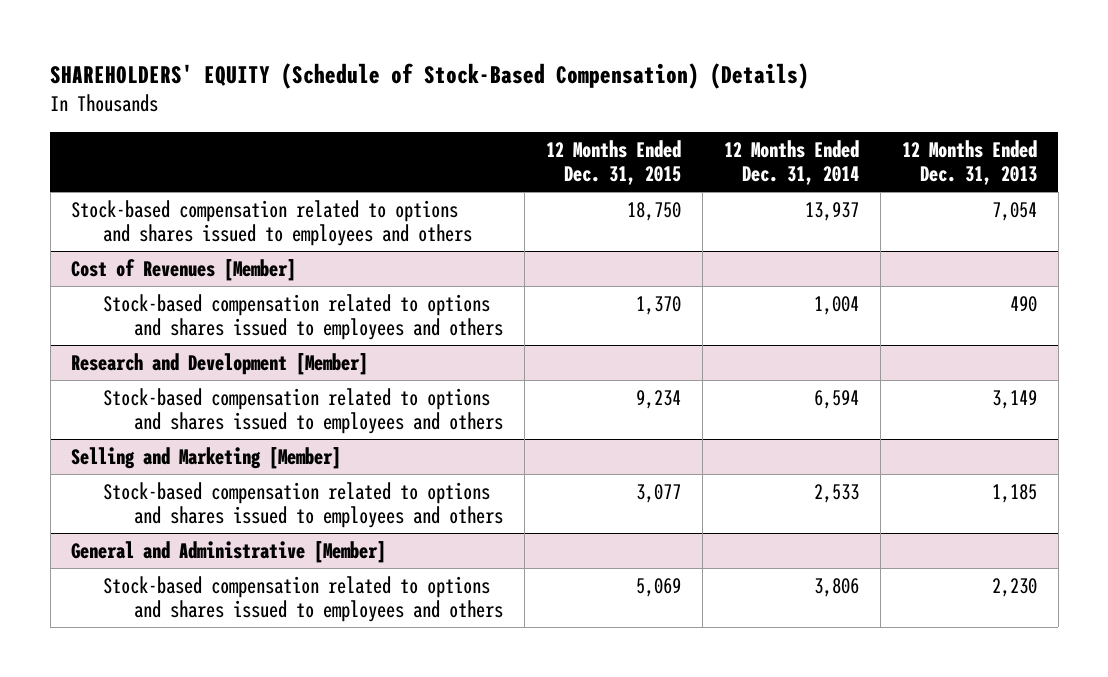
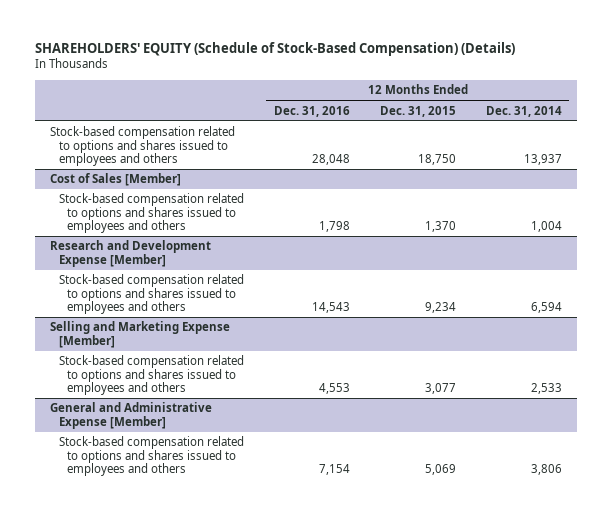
[901,139,1037,186] 12 Months Ended Dec. 31, 2013 -> none
none -> [273,105,350,117] Dec. 31, 2016
[71,258,297,281] Cost of Revenues [Member] -> [50,173,182,187] Cost of Sales [Member]
[71,352,369,375] Research and Development [Member] -> [50,240,212,267] Research and Development Expense [Member]
[71,446,342,469] Selling and Marketing [Member] -> [50,321,231,348] Selling and Marketing Expense [Member]
[71,540,387,563] General and Administrative [Member] -> [50,402,213,429] General and Administrative Expense [Member]

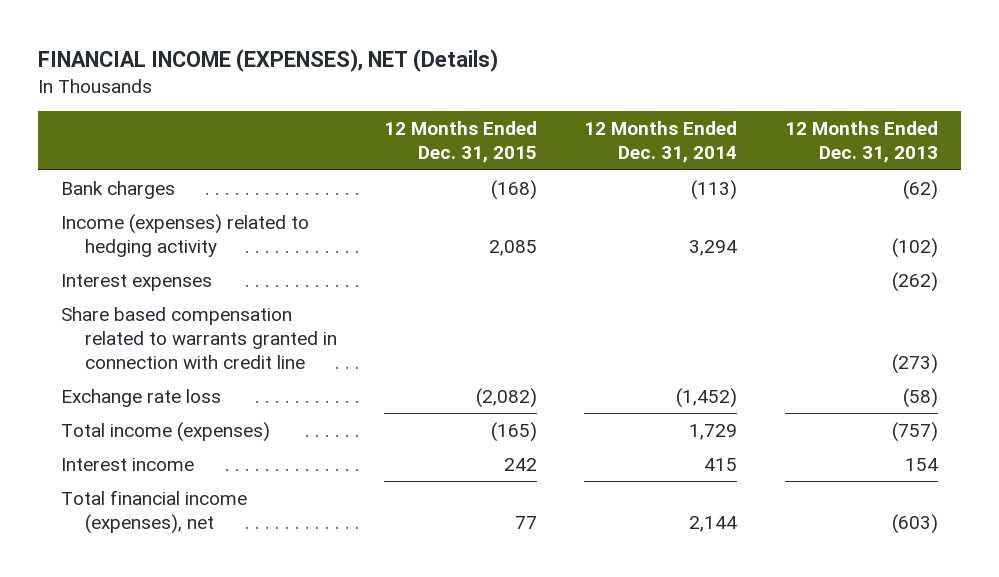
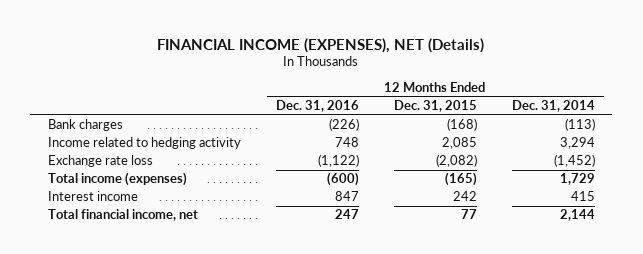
[784,121,938,164] 12 Months Ended Dec. 31, 2013 -> none
none -> [275,100,359,113] Dec. 31, 2016
[61,273,213,291] Interest expenses -> none
[61,306,337,370] Share based compensation related to warrants granted in connection with credit line -> none
[61,213,310,257] Income (expenses) related to hedging activity -> [47,137,241,150] Income related to hedging activity
[61,489,248,534] Total financial income (expenses), net -> [47,209,198,222] Total financial income, net

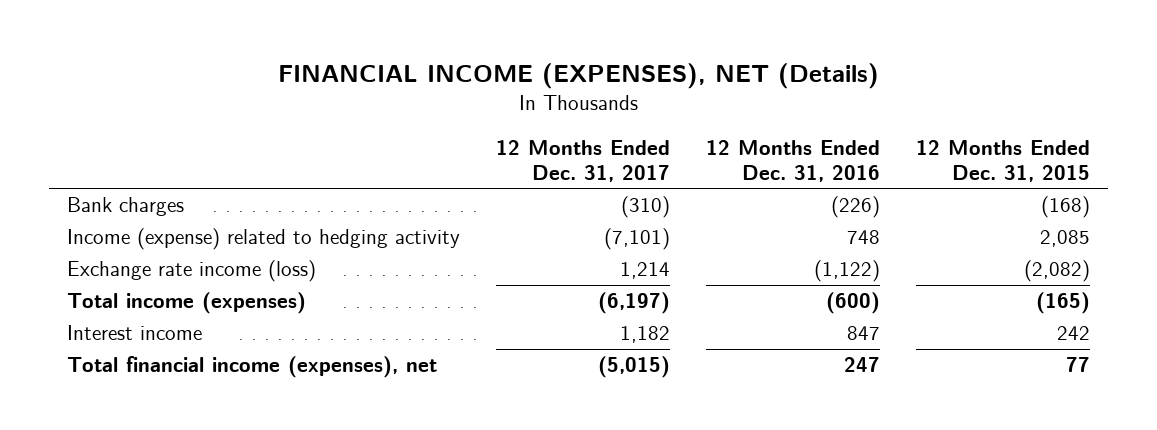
[511,100,595,113] Dec. 31, 2014 -> none
none -> [496,139,671,182] 12 Months Ended Dec. 31, 2017
[47,137,241,150] Income related to hedging activity -> [67,228,461,251] Income (expense) related to hedging activity
[47,155,153,168] Exchange rate loss -> [67,260,317,283] Exchange rate income (loss)
[47,209,198,222] Total financial income, net -> [67,356,438,379] Total financial income (expenses), net

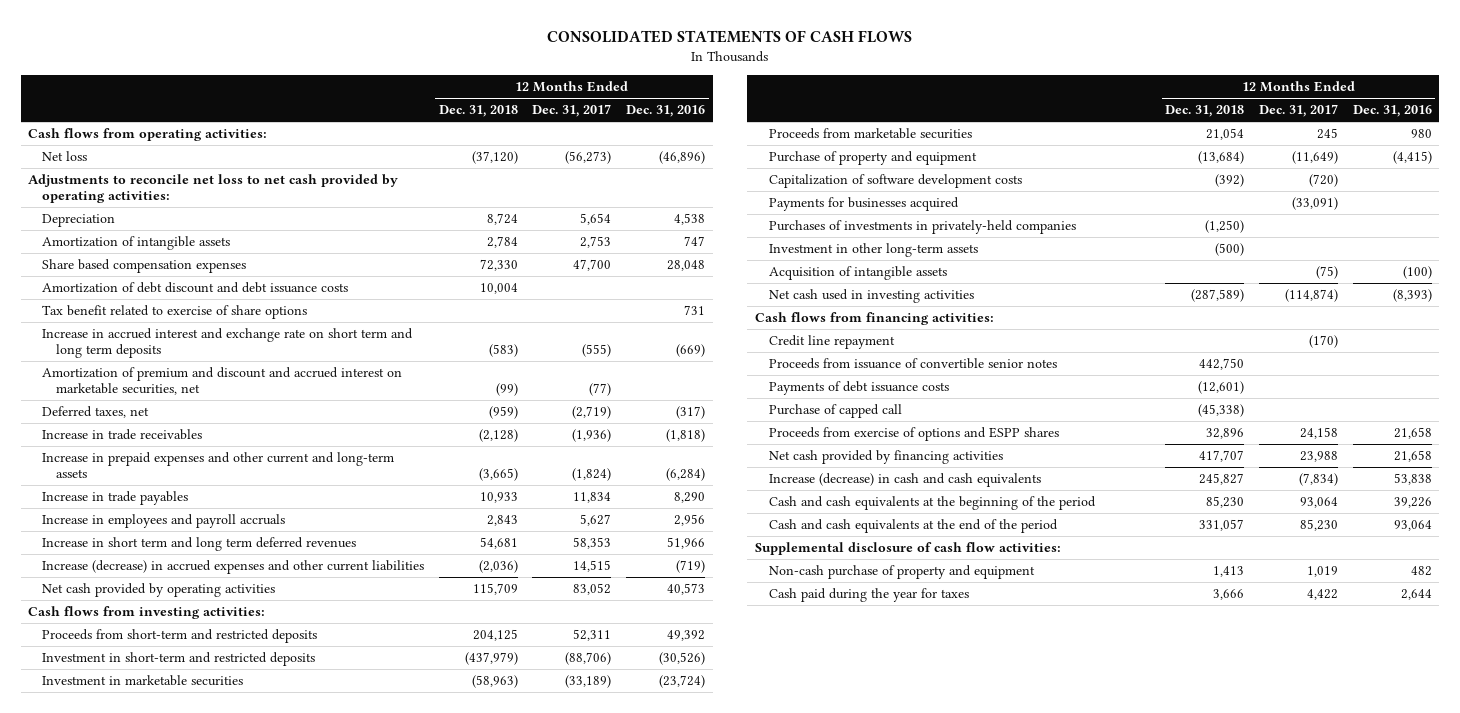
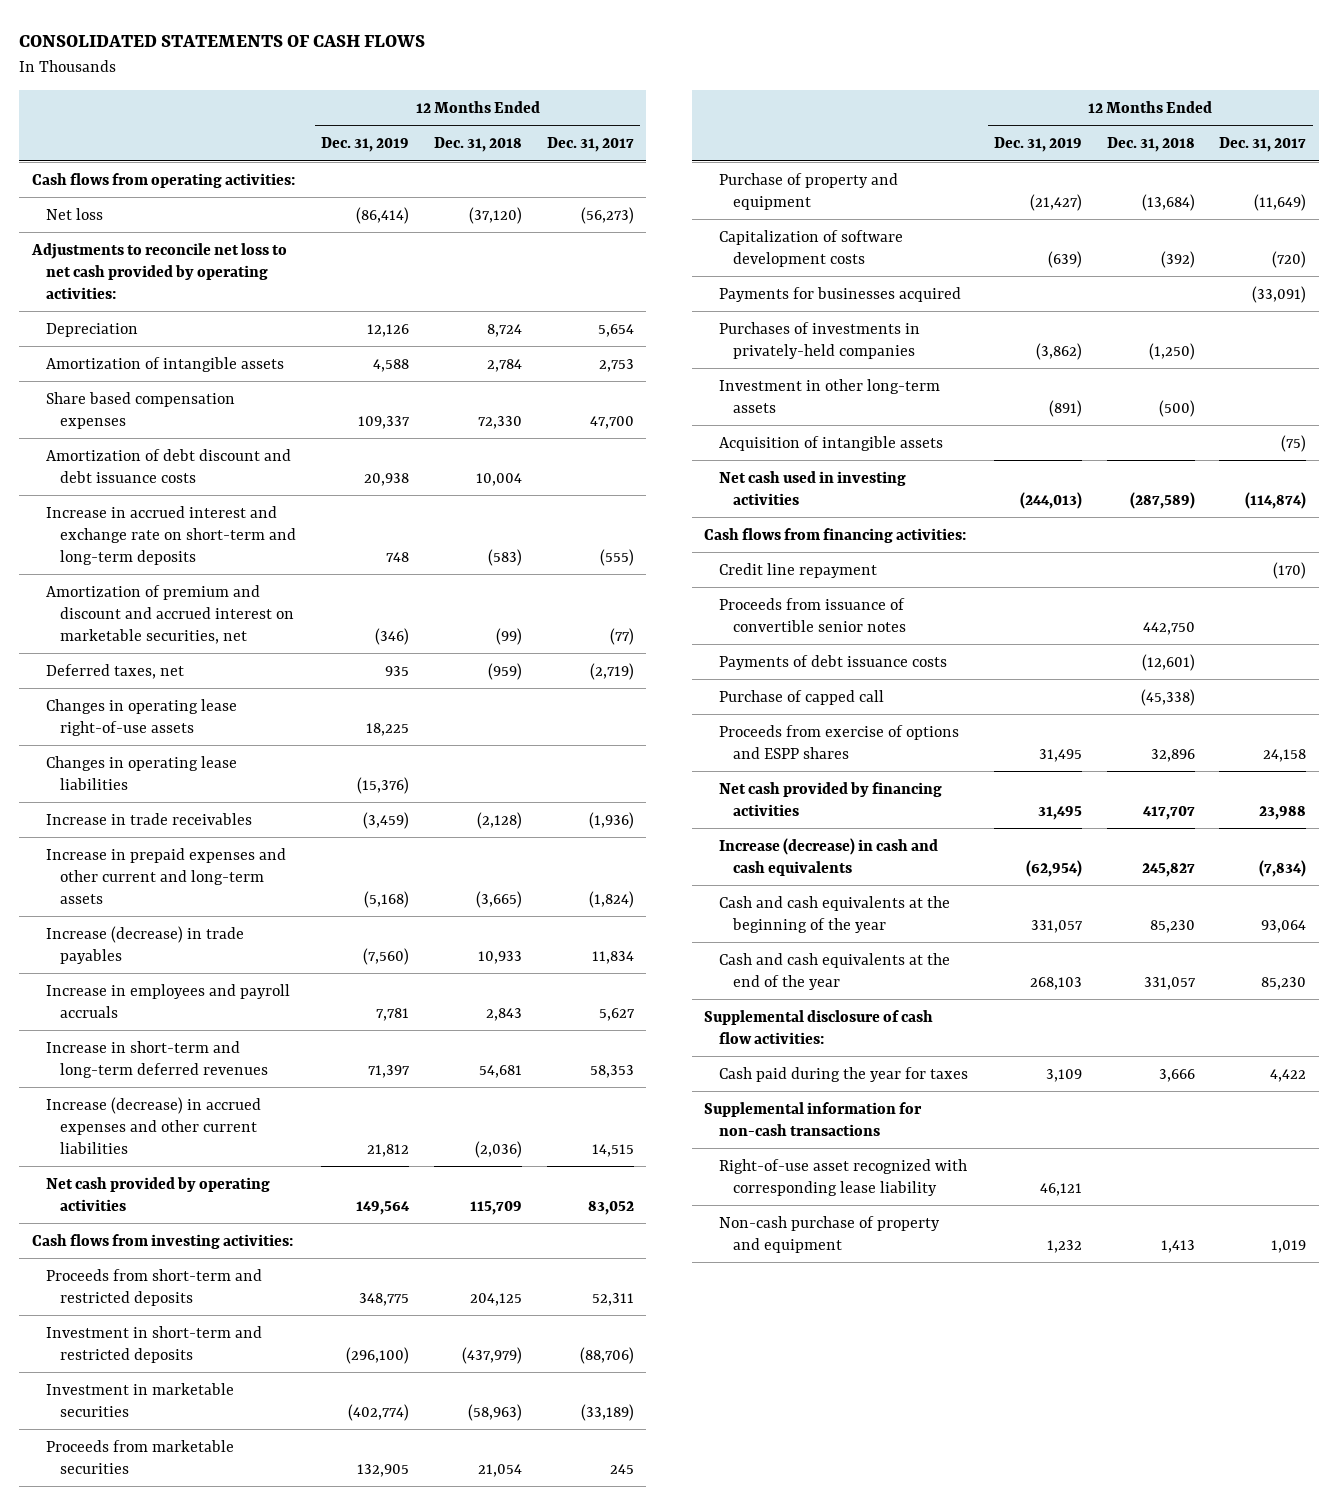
[626,105,706,118] Dec. 31, 2016 -> none
none -> [321,137,410,153] Dec. 31, 2019
[41,305,307,320] Tax benefit related to exercise of share options -> none
[41,328,413,359] Increase in accrued interest and exchange rate on short term and long term deposits -> [46,505,297,565] Increase in accrued interest and exchange rate on short-term and long-term deposits
none -> [46,698,238,736] Changes in operating lease right-of-use assets
none -> [46,755,238,790] Changes in operating lease liabilities
[41,491,188,506] Increase in trade payables -> [46,925,245,964] Increase (decrease) in trade payables
[41,537,356,552] Increase in short term and long term deferred revenues -> [46,1040,269,1078] Increase in short-term and long-term deferred revenues
[768,496,1096,511] Cash and cash equivalents at the beginning of the period -> [718,895,950,933] Cash and cash equivalents at the beginning of the year
[768,519,1058,534] Cash and cash equivalents at the end of the period -> [718,952,950,990] Cash and cash equivalents at the end of the year
none -> [704,1101,923,1136] Supplemental information for non-cash transactions
none -> [718,1158,967,1196] Right-of-use asset recognized with corresponding lease liability
[768,565,1035,580] Non-cash purchase of property and equipment -> [718,1215,940,1253] Non-cash purchase of property and equipment

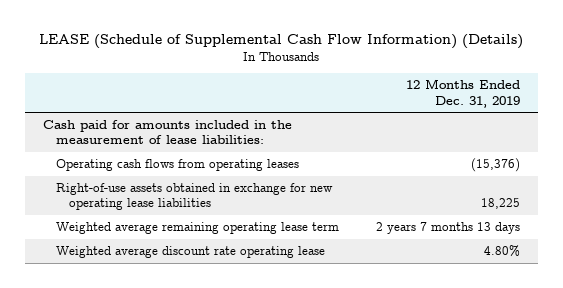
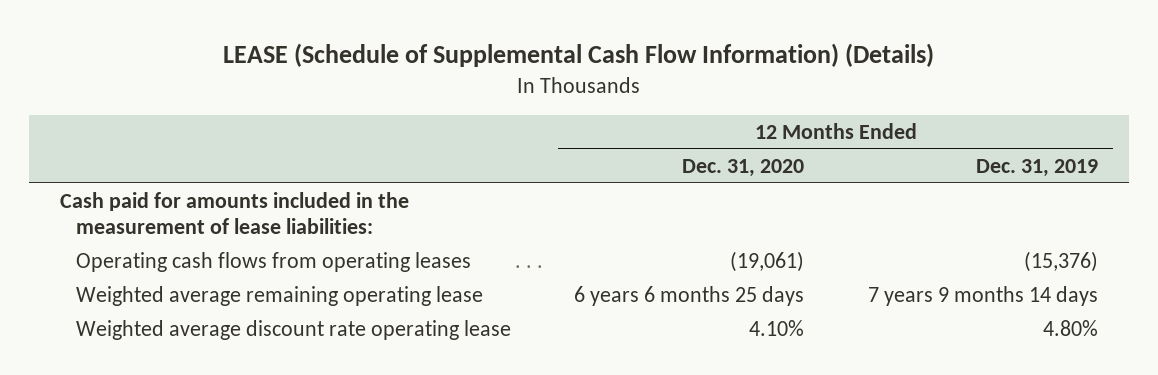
none -> [682,158,805,177] Dec. 31, 2020
[56,183,334,211] Right-of-use assets obtained in exchange for new operating lease liabilities -> none
[56,222,340,235] Weighted average remaining operating lease term -> [76,286,484,307] Weighted average remaining operating lease
[375,222,520,235] 2 years 7 months 13 days -> [867,286,1098,307] 7 years 9 months 14 days

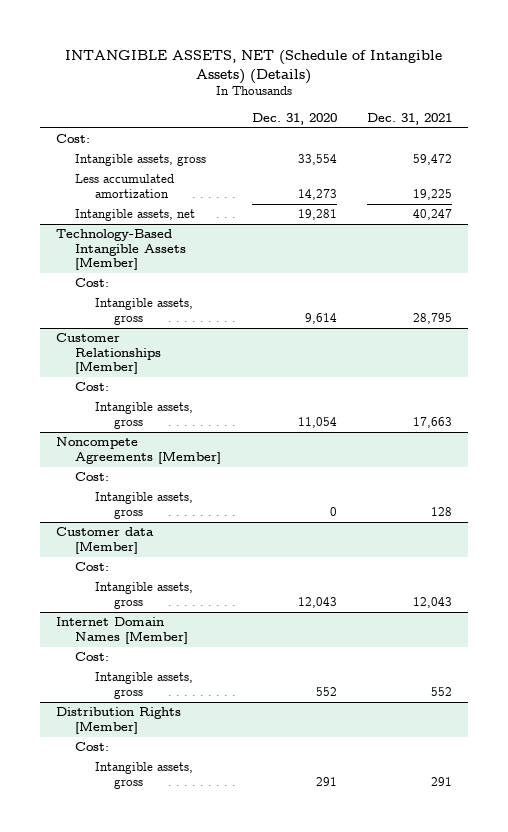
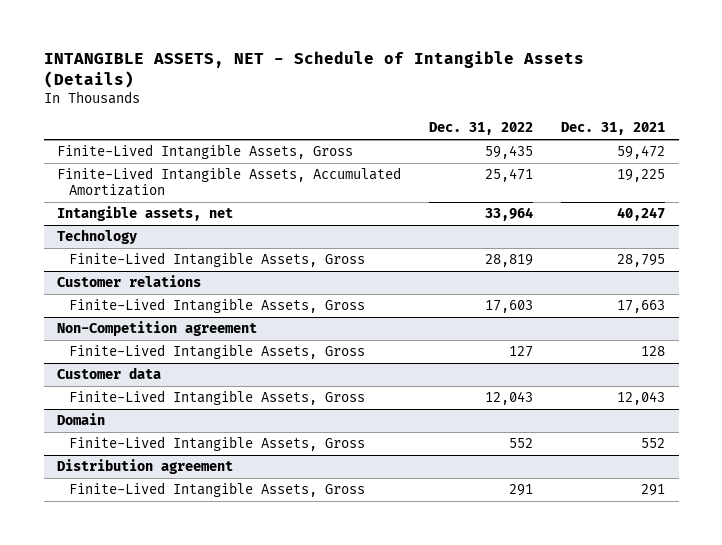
[65,49,443,84] INTANGIBLE ASSETS, NET (Schedule of Intangible Assets) (Details) -> [43,51,584,88] INTANGIBLE ASSETS, NET - Schedule of Intangible Assets (Details)
[251,112,337,125] Dec. 31, 2020 -> none
none -> [429,122,534,136] Dec. 31, 2022
[55,134,90,144] Cost: -> none
[75,154,207,167] Intangible assets, gross -> [57,144,354,160] Finite-Lived Intangible Assets, Gross
[75,174,175,198] Less accumulated amortization -> [57,167,402,197] Finite-Lived Intangible Assets, Accumulated Amortization
[75,278,110,288] Cost: -> none
[75,382,110,392] Cost: -> none
[75,472,110,482] Cost: -> none
[75,562,110,572] Cost: -> none
[75,652,110,662] Cost: -> none
[75,742,110,752] Cost: -> none
[55,229,187,271] Technology-Based Intangible Assets [Member] -> [57,229,138,245] Technology
[94,298,193,325] Intangible assets, gross -> [69,252,366,268] Finite-Lived Intangible Assets, Gross
[55,333,162,375] Customer Relationships [Member] -> [57,275,202,288] Customer relations
[94,402,193,429] Intangible assets, gross -> [69,298,366,314] Finite-Lived Intangible Assets, Gross
[55,437,222,464] Noncompete Agreements [Member] -> [57,321,258,337] Non-Competition agreement
[94,492,193,519] Intangible assets, gross -> [69,344,366,360] Finite-Lived Intangible Assets, Gross
[55,527,154,554] Customer data [Member] -> [57,367,162,380] Customer data
[94,582,193,609] Intangible assets, gross -> [69,390,366,406] Finite-Lived Intangible Assets, Gross
[55,617,189,644] Internet Domain Names [Member] -> [57,413,106,426] Domain
[94,672,193,699] Intangible assets, gross -> [69,436,366,452] Finite-Lived Intangible Assets, Gross
[55,707,181,734] Distribution Rights [Member] -> [57,459,234,475] Distribution agreement
[94,762,193,789] Intangible assets, gross -> [69,482,366,498] Finite-Lived Intangible Assets, Gross

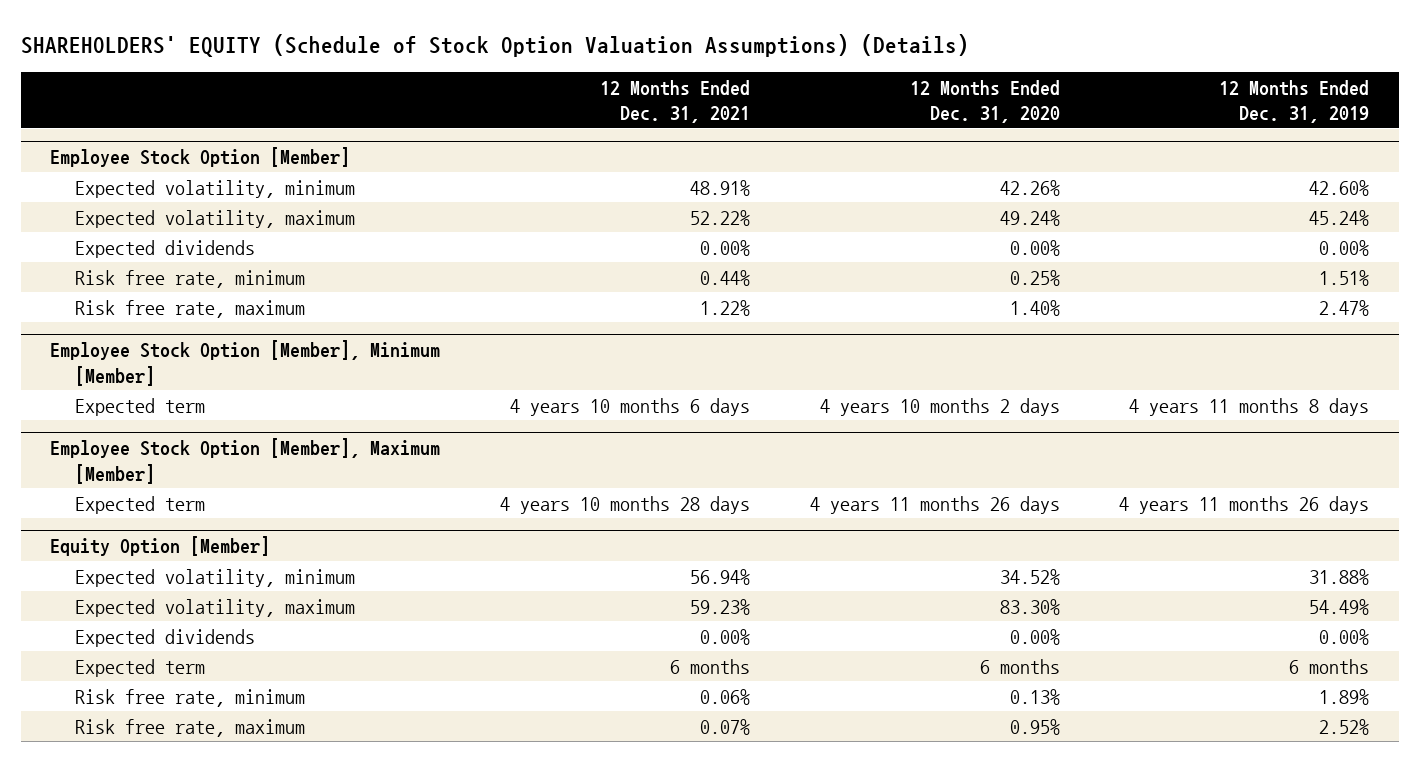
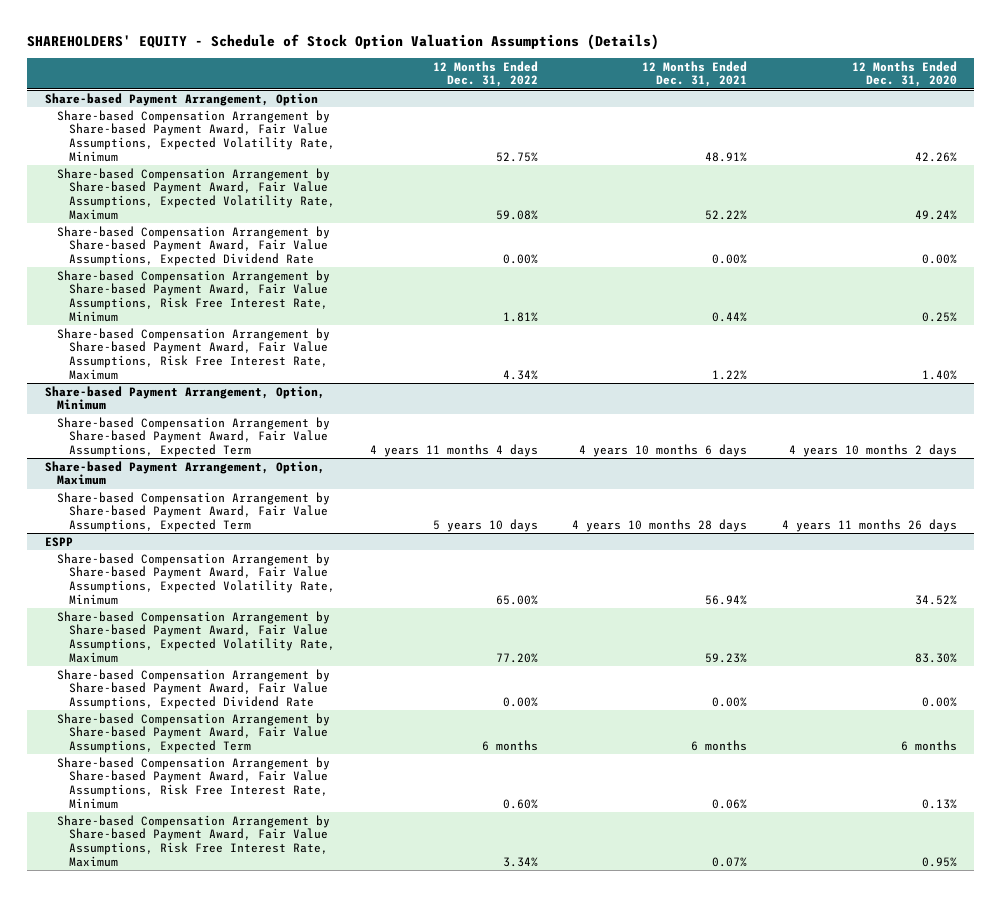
[20,33,969,57] SHAREHOLDERS' EQUITY (Schedule of Stock Option Valuation Assumptions) (Details) -> [27,34,660,51] SHAREHOLDERS' EQUITY - Schedule of Stock Option Valuation Assumptions (Details)
[1219,79,1370,124] 12 Months Ended Dec. 31, 2019 -> none
none -> [432,60,538,88] 12 Months Ended Dec. 31, 2022
[50,340,441,386] Employee Stock Option [Member], Minimum [Member] -> none
[50,438,441,484] Employee Stock Option [Member], Maximum [Member] -> none
[50,536,271,557] Equity Option [Member] -> none
[50,147,351,168] Employee Stock Option [Member] -> [44,92,318,106] Share-based Payment Arrangement, Option
[75,179,356,198] Expected volatility, minimum -> [56,109,335,163] Share-based Compensation Arrangement by Share-based Payment Award, Fair Value Assumptions, Expected Volatility Rate, Minimum
[75,209,356,228] Expected volatility, maximum -> [56,167,335,221] Share-based Compensation Arrangement by Share-based Payment Award, Fair Value Assumptions, Expected Volatility Rate, Maximum
[75,239,256,258] Expected dividends -> [56,225,330,267] Share-based Compensation Arrangement by Share-based Payment Award, Fair Value Assumptions, Expected Dividend Rate
[75,269,306,288] Risk free rate, minimum -> [56,269,330,323] Share-based Compensation Arrangement by Share-based Payment Award, Fair Value Assumptions, Risk Free Interest Rate, Minimum
[75,299,306,318] Risk free rate, maximum -> [56,327,330,381] Share-based Compensation Arrangement by Share-based Payment Award, Fair Value Assumptions, Risk Free Interest Rate, Maximum
none -> [44,385,325,411] Share-based Payment Arrangement, Option, Minimum
[75,397,206,416] Expected term -> [56,416,330,458] Share-based Compensation Arrangement by Share-based Payment Award, Fair Value Assumptions, Expected Term
none -> [44,460,325,486] Share-based Payment Arrangement, Option, Maximum
[75,495,206,514] Expected term -> [56,491,330,533] Share-based Compensation Arrangement by Share-based Payment Award, Fair Value Assumptions, Expected Term
none -> [44,536,73,547] ESPP
[75,568,356,587] Expected volatility, minimum -> [56,552,335,606] Share-based Compensation Arrangement by Share-based Payment Award, Fair Value Assumptions, Expected Volatility Rate, Minimum
[75,598,356,617] Expected volatility, maximum -> [56,610,335,664] Share-based Compensation Arrangement by Share-based Payment Award, Fair Value Assumptions, Expected Volatility Rate, Maximum
[75,628,256,647] Expected dividends -> [56,668,330,710] Share-based Compensation Arrangement by Share-based Payment Award, Fair Value Assumptions, Expected Dividend Rate
[75,658,206,677] Expected term -> [56,712,330,754] Share-based Compensation Arrangement by Share-based Payment Award, Fair Value Assumptions, Expected Term
[75,688,306,707] Risk free rate, minimum -> [56,756,330,810] Share-based Compensation Arrangement by Share-based Payment Award, Fair Value Assumptions, Risk Free Interest Rate, Minimum
[75,718,306,737] Risk free rate, maximum -> [56,814,330,868] Share-based Compensation Arrangement by Share-based Payment Award, Fair Value Assumptions, Risk Free Interest Rate, Maximum

